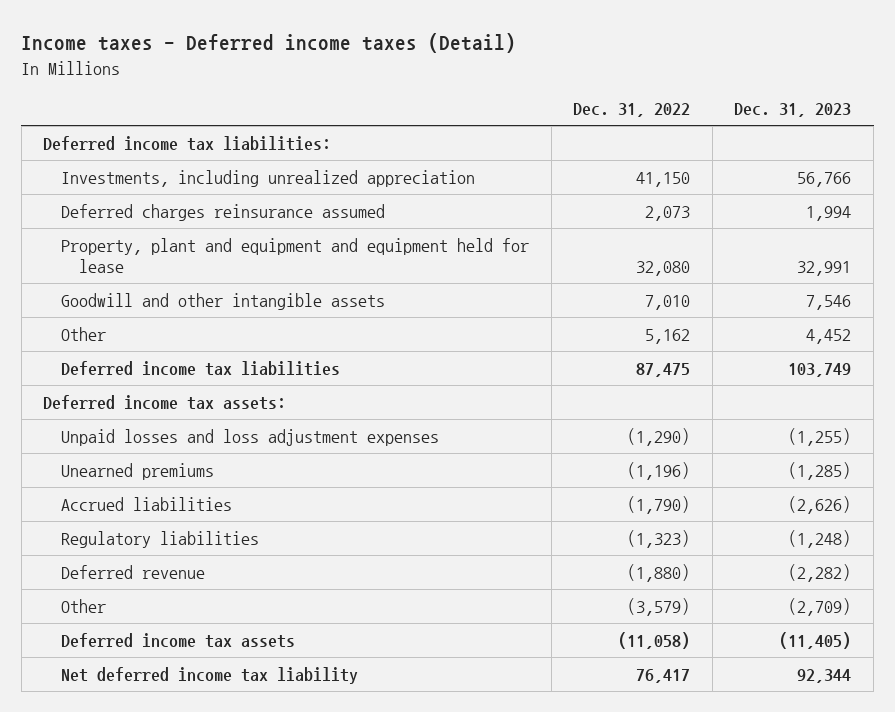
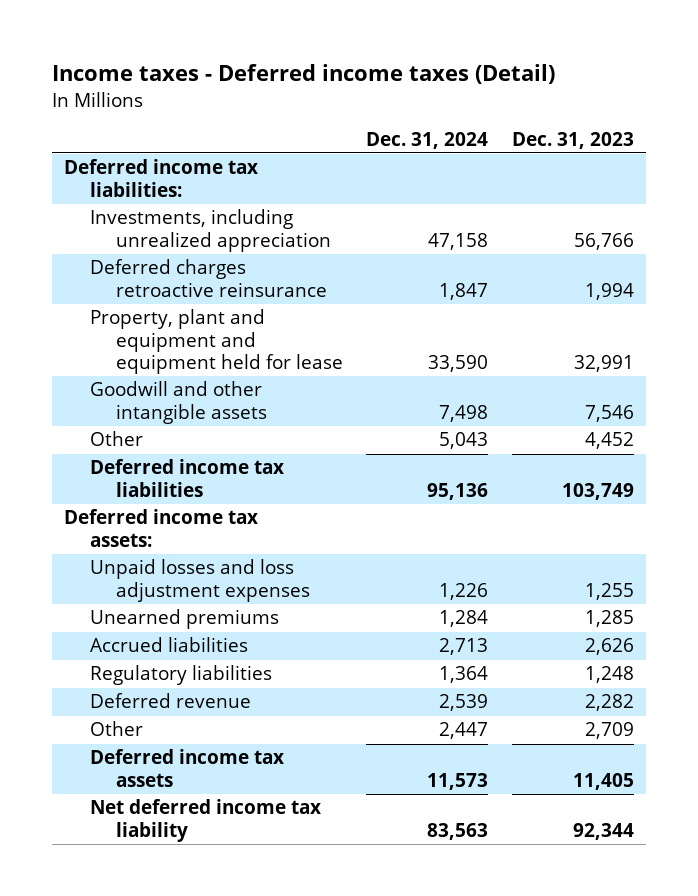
[573,103,691,118] Dec. 31, 2022 -> none
none -> [366,131,489,149] Dec. 31, 2024
[60,203,385,221] Deferred charges reinsurance assumed -> [89,259,327,297] Deferred charges retroactive reinsurance
[788,427,852,446] (1,255) -> [585,582,635,600] 1,255
[788,461,852,480] (1,285) -> [585,610,635,628] 1,285
[788,495,852,514] (2,626) -> [585,638,635,656] 2,626
[788,529,852,548] (1,248) -> [585,666,635,684] 1,248
[788,563,852,582] (2,282) -> [585,694,635,712] 2,282
[788,597,852,616] (2,709) -> [585,722,635,740] 2,709
[779,631,852,649] (11,405) -> [573,772,635,790] 11,405

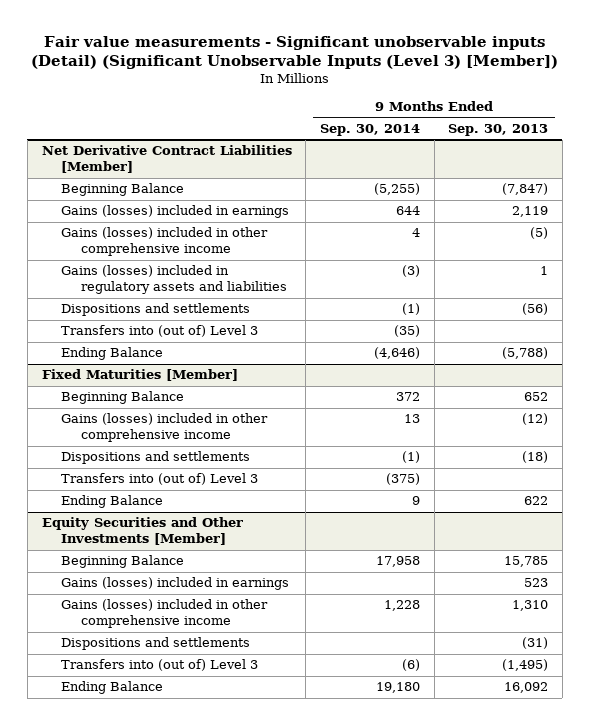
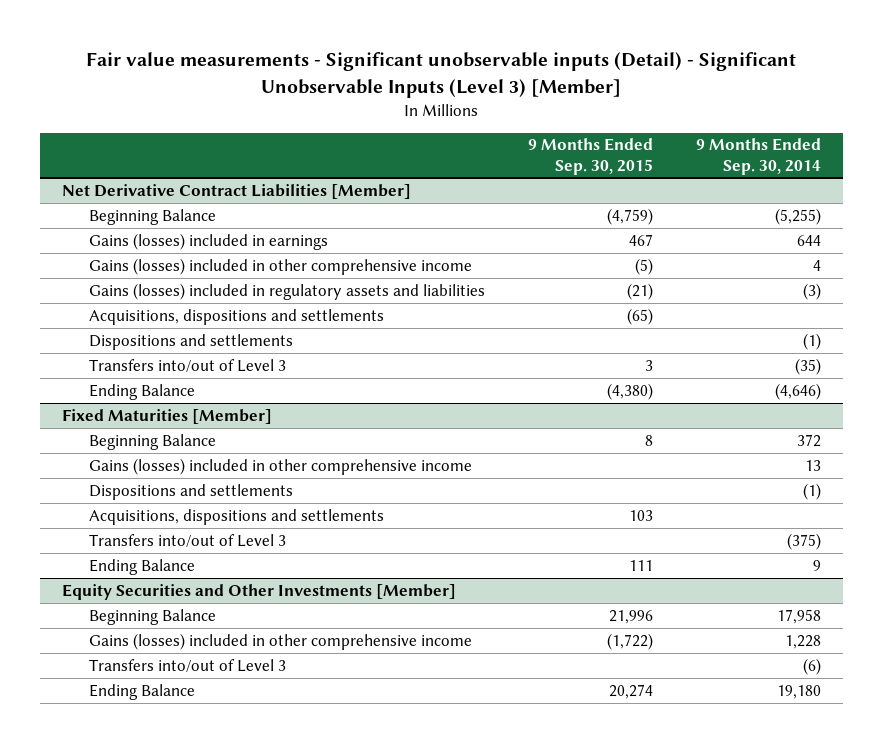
[30,35,558,70] Fair value measurements - Significant unobservable inputs (Detail) (Significant Unobservable Inputs (Level 3) [Member]) -> [86,52,797,98] Fair value measurements - Significant unobservable inputs (Detail) - Significant Unobservable Inputs (Level 3) [Member]
[448,123,549,136] Sep. 30, 2013 -> none
none -> [527,138,653,175] 9 Months Ended Sep. 30, 2015
none -> [88,308,384,325] Acquisitions, dispositions and settlements
[61,325,259,338] Transfers into (out of) Level 3 -> [88,358,286,372] Transfers into/out of Level 3
none -> [88,508,384,525] Acquisitions, dispositions and settlements
[61,473,259,486] Transfers into (out of) Level 3 -> [88,533,286,547] Transfers into/out of Level 3
[61,577,290,591] Gains (losses) included in earnings -> none
[61,637,251,651] Dispositions and settlements -> none
[61,659,259,672] Transfers into (out of) Level 3 -> [88,658,286,672] Transfers into/out of Level 3

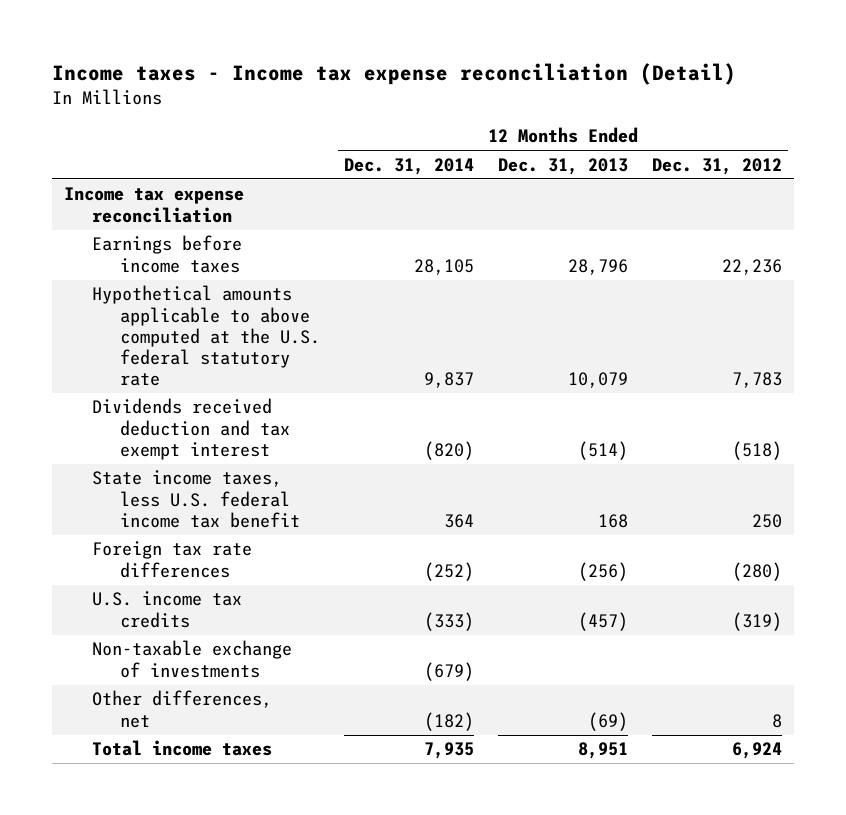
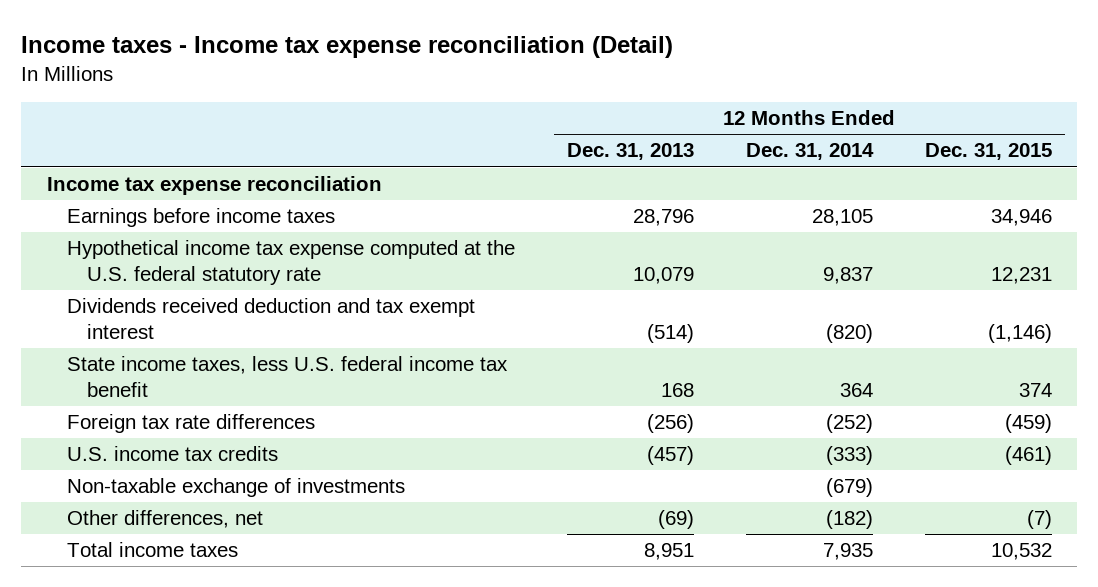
[651,157,782,175] Dec. 31, 2012 -> none
none -> [924,143,1052,161] Dec. 31, 2015
[91,285,320,386] Hypothetical amounts applicable to above computed at the U.S. federal statutory rate -> [66,240,515,286] Hypothetical income tax expense computed at the U.S. federal statutory rate

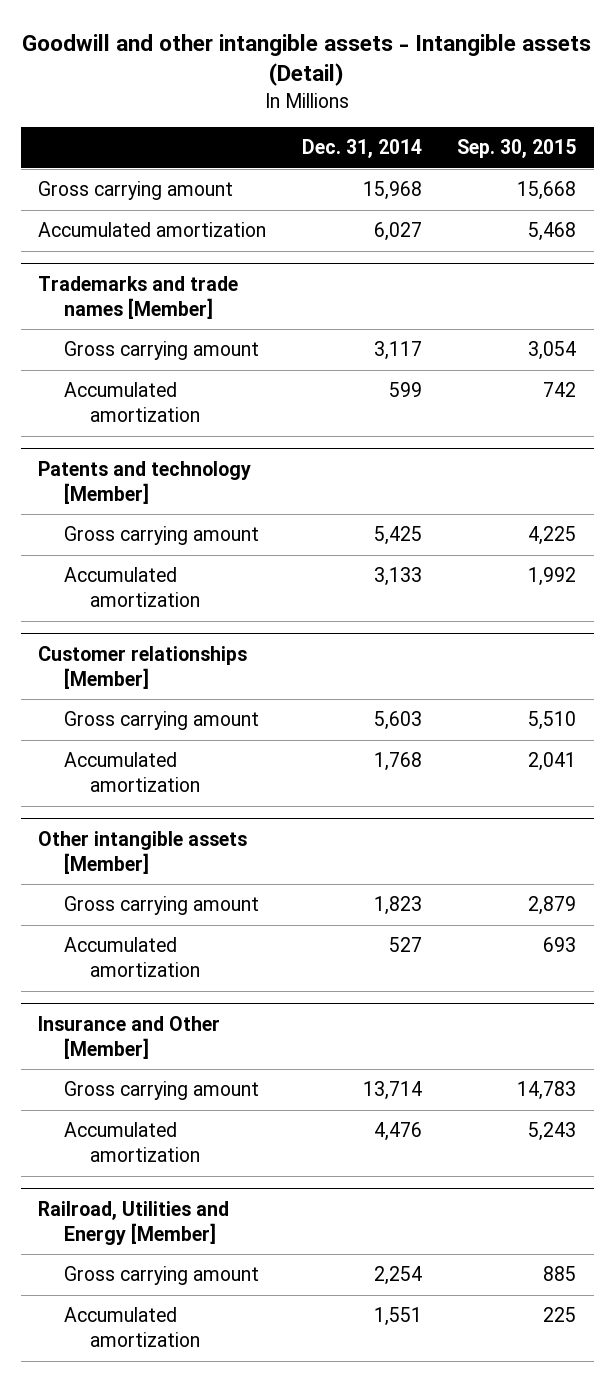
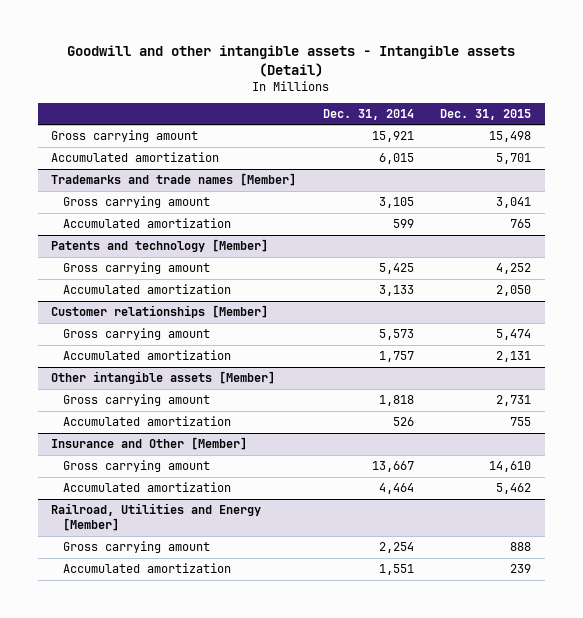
[456,139,576,159] Sep. 30, 2015 -> none
none -> [440,108,532,120] Dec. 31, 2015
[362,181,422,201] 15,968 -> [371,131,414,143] 15,921
[373,222,422,242] 6,027 -> [378,153,414,165] 6,015
[373,341,422,361] 3,117 -> [378,197,414,209] 3,105
[373,711,422,731] 5,603 -> [378,329,414,341] 5,573
[373,752,422,772] 1,768 -> [378,351,414,363] 1,757
[373,896,422,916] 1,823 -> [378,395,414,407] 1,818
[388,937,422,953] 527 -> [392,417,414,427] 526
[362,1081,422,1101] 13,714 -> [371,461,414,473] 13,667
[373,1122,422,1142] 4,476 -> [378,483,414,495] 4,464

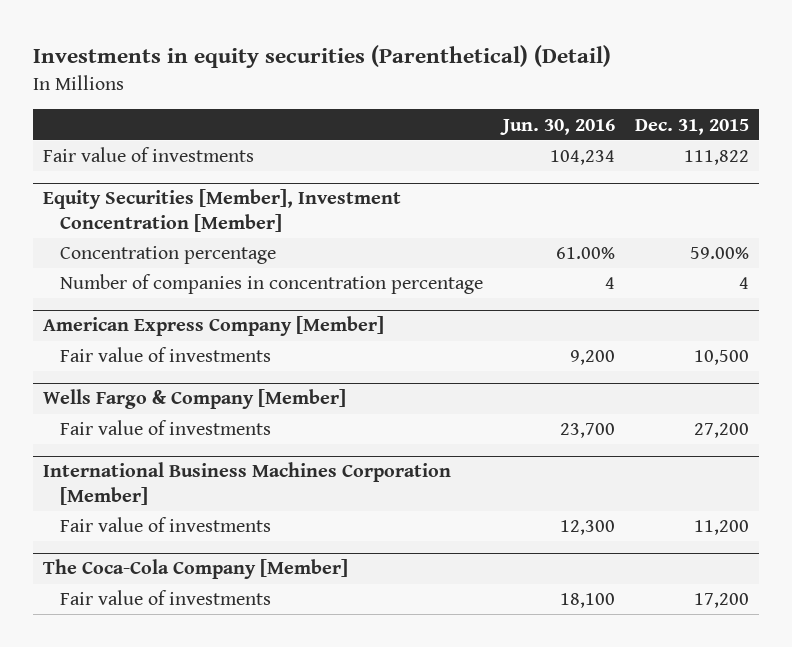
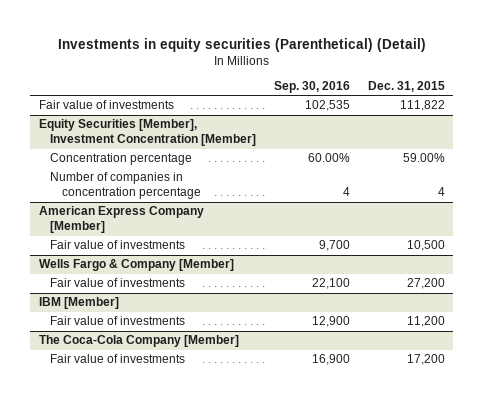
[499,118,615,135] Jun. 30, 2016 -> none
none -> [273,80,350,93] Sep. 30, 2016
[42,462,451,505] International Business Machines Corporation [Member] -> [39,297,120,310] IBM [Member]

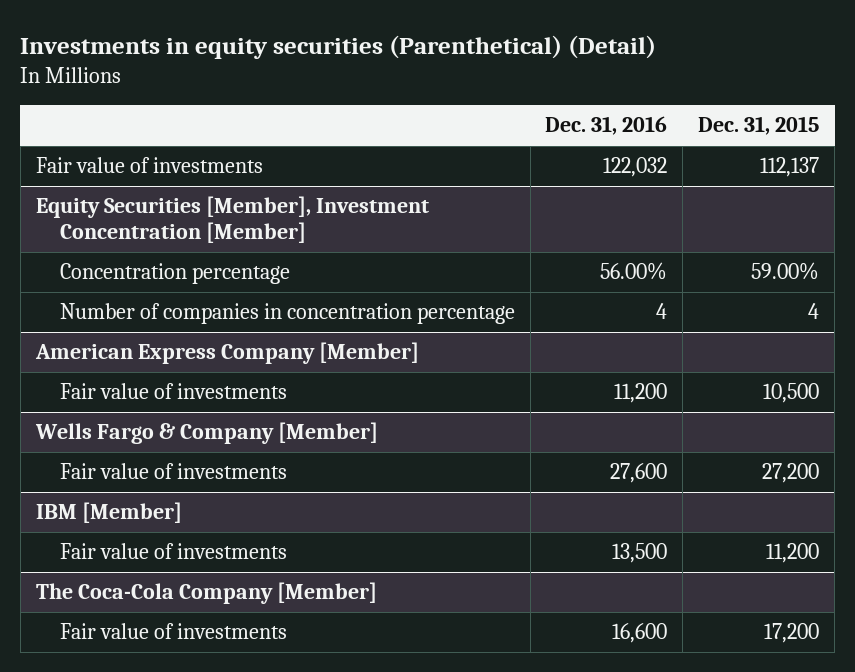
[273,80,350,93] Sep. 30, 2016 -> none
none -> [545,116,668,136] Dec. 31, 2016
[399,100,445,112] 111,822 -> [760,157,820,178] 112,137

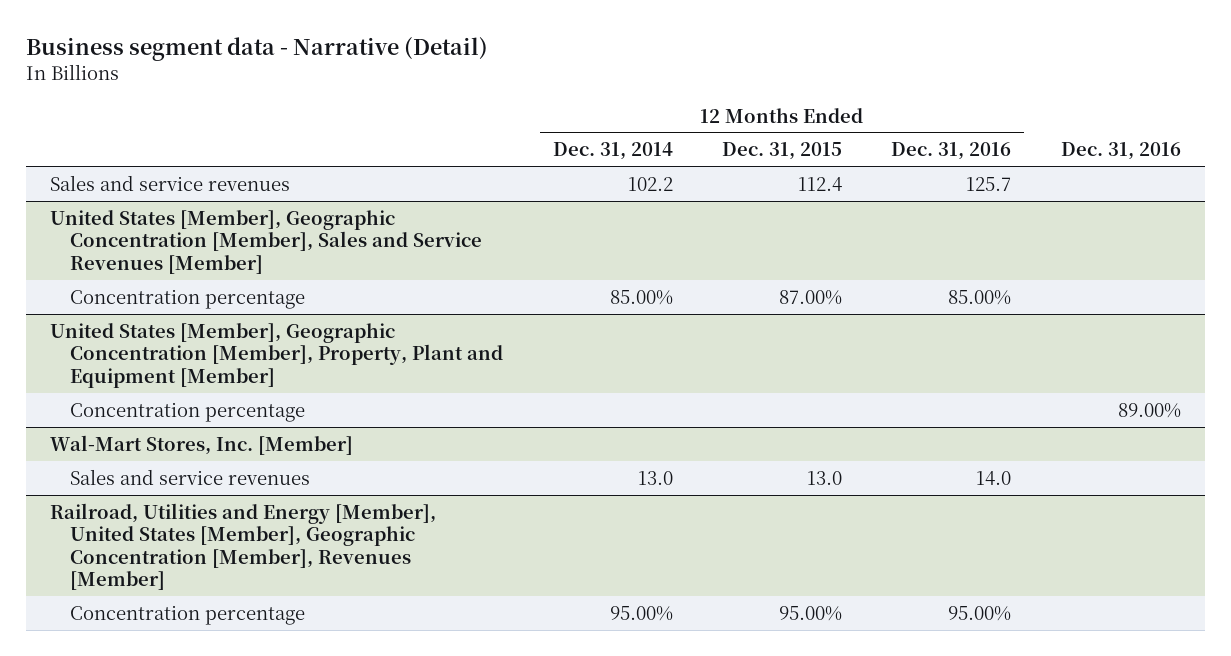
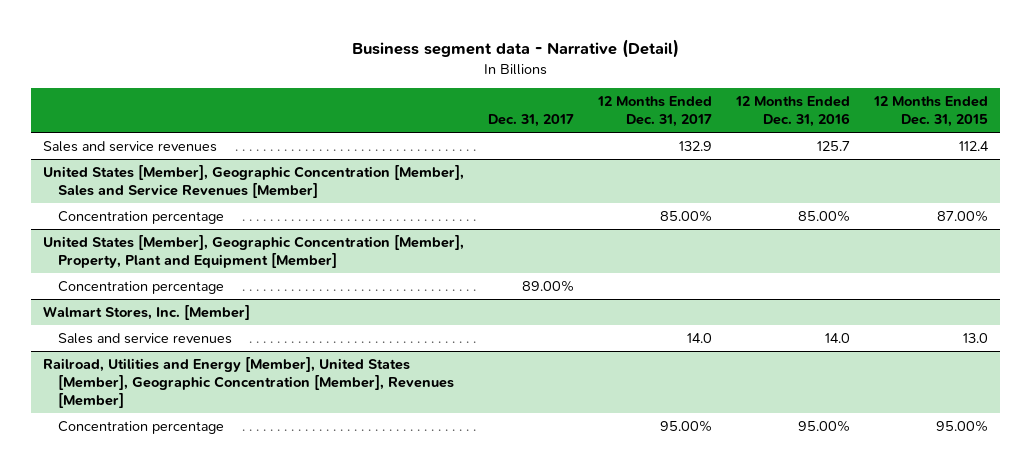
[552,142,673,161] Dec. 31, 2014 -> none
[1060,142,1181,161] Dec. 31, 2016 -> none
none -> [488,114,575,128] Dec. 31, 2017
none -> [597,95,713,128] 12 Months Ended Dec. 31, 2017
[50,434,354,455] Wal-Mart Stores, Inc. [Member] -> [43,304,251,320] Walmart Stores, Inc. [Member]

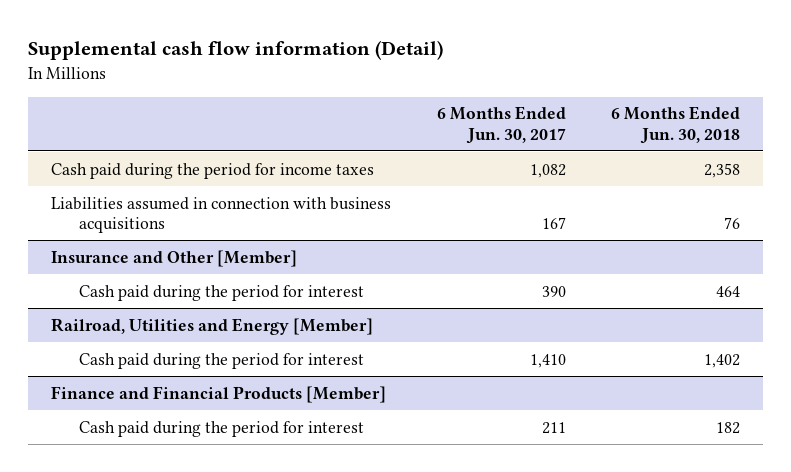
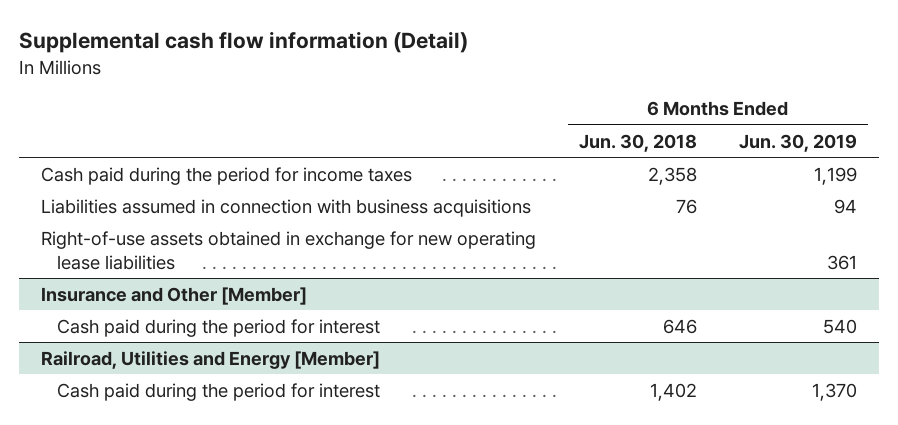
[436,106,566,144] 6 Months Ended Jun. 30, 2017 -> none
none -> [739,133,858,152] Jun. 30, 2019
none -> [40,230,536,270] Right-of-use assets obtained in exchange for new operating lease liabilities
[716,285,741,297] 464 -> [662,318,697,334] 646
[50,385,386,403] Finance and Financial Products [Member] -> none
[78,420,364,437] Cash paid during the period for interest -> none

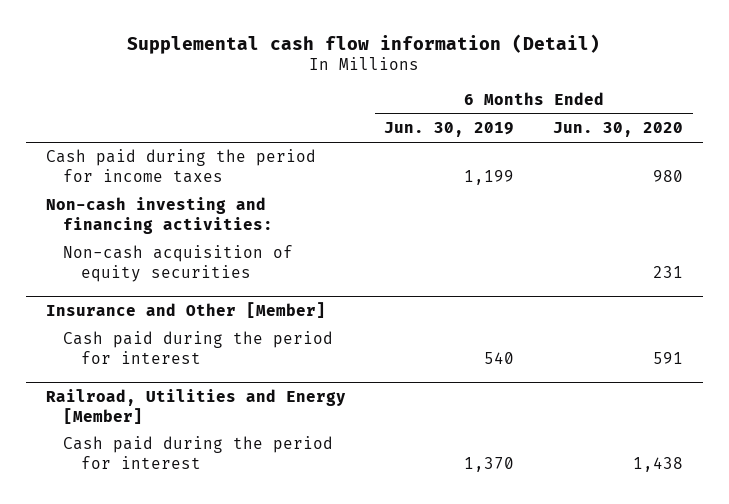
[578,133,697,152] Jun. 30, 2018 -> none
none -> [553,122,684,138] Jun. 30, 2020
[40,198,531,217] Liabilities assumed in connection with business acquisitions -> none
[40,230,536,270] Right-of-use assets obtained in exchange for new operating lease liabilities -> none
none -> [45,197,274,234] Non-cash investing and financing activities:
none -> [63,245,294,282] Non-cash acquisition of equity securities

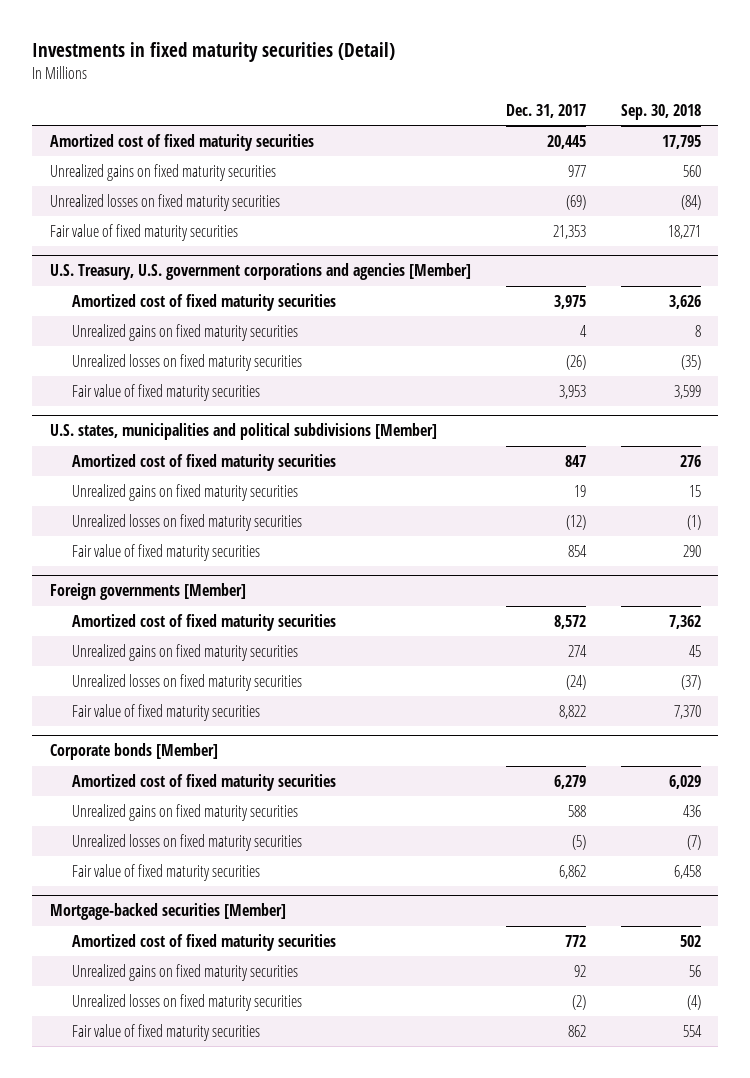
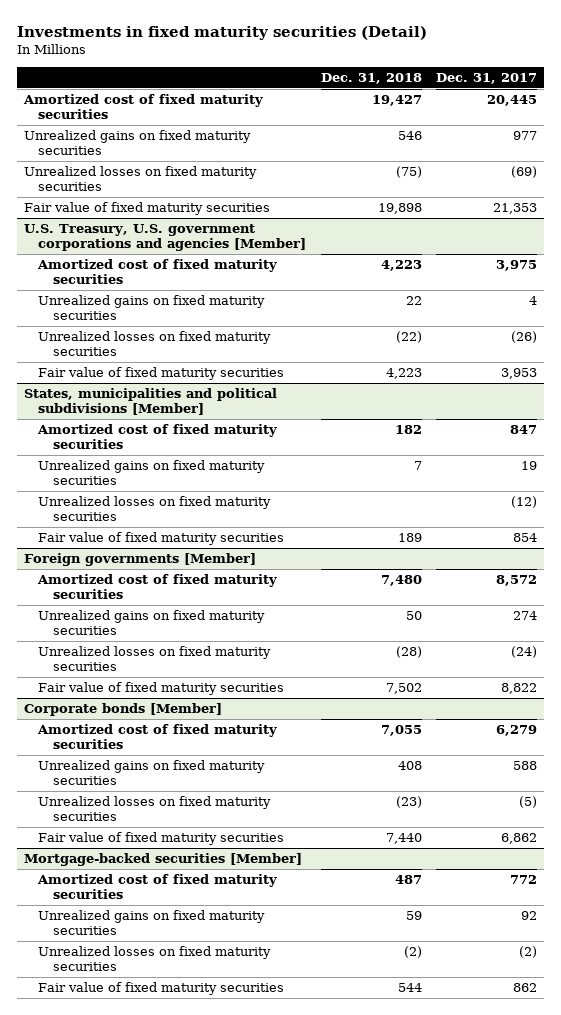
[620,104,701,121] Sep. 30, 2018 -> none
none -> [320,73,422,85] Dec. 31, 2018
[49,423,437,441] U.S. states, municipalities and political subdivisions [Member] -> [23,388,277,416] States, municipalities and political subdivisions [Member]

